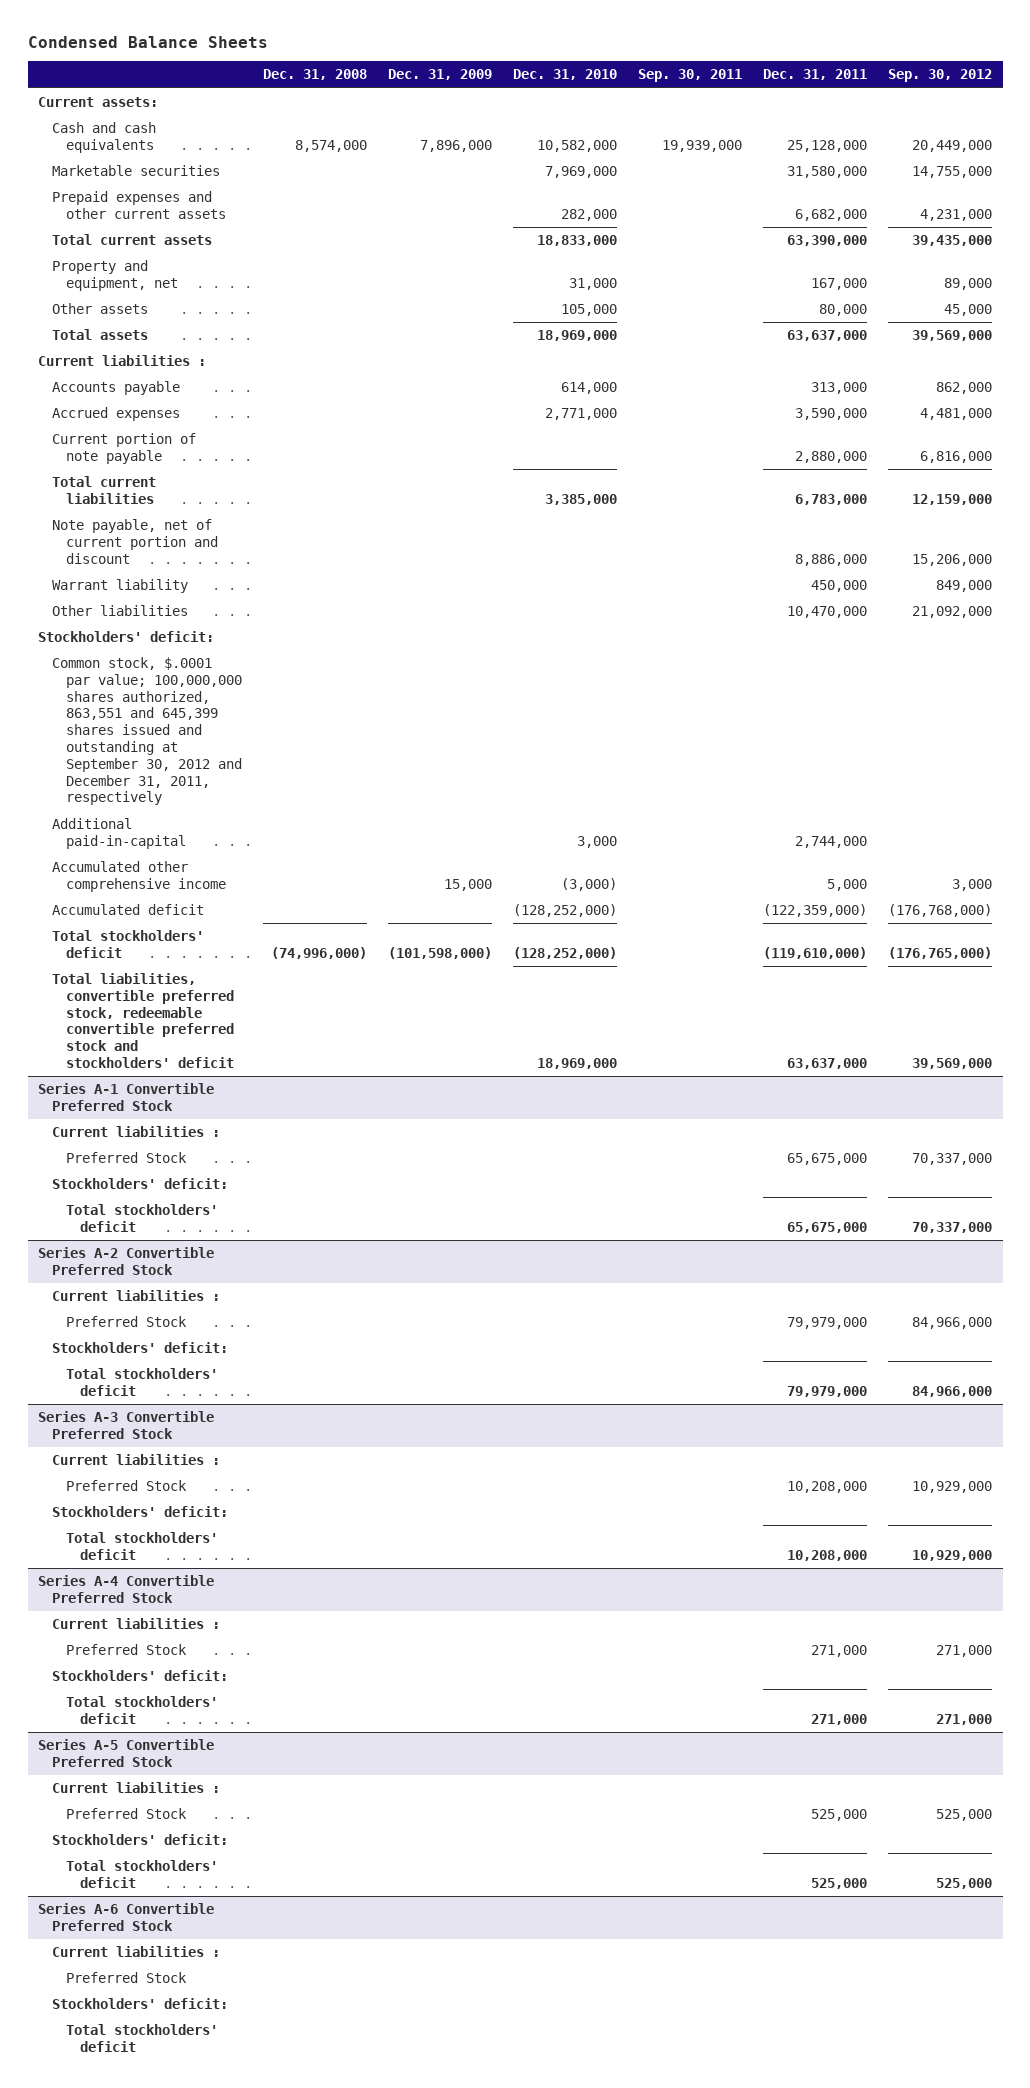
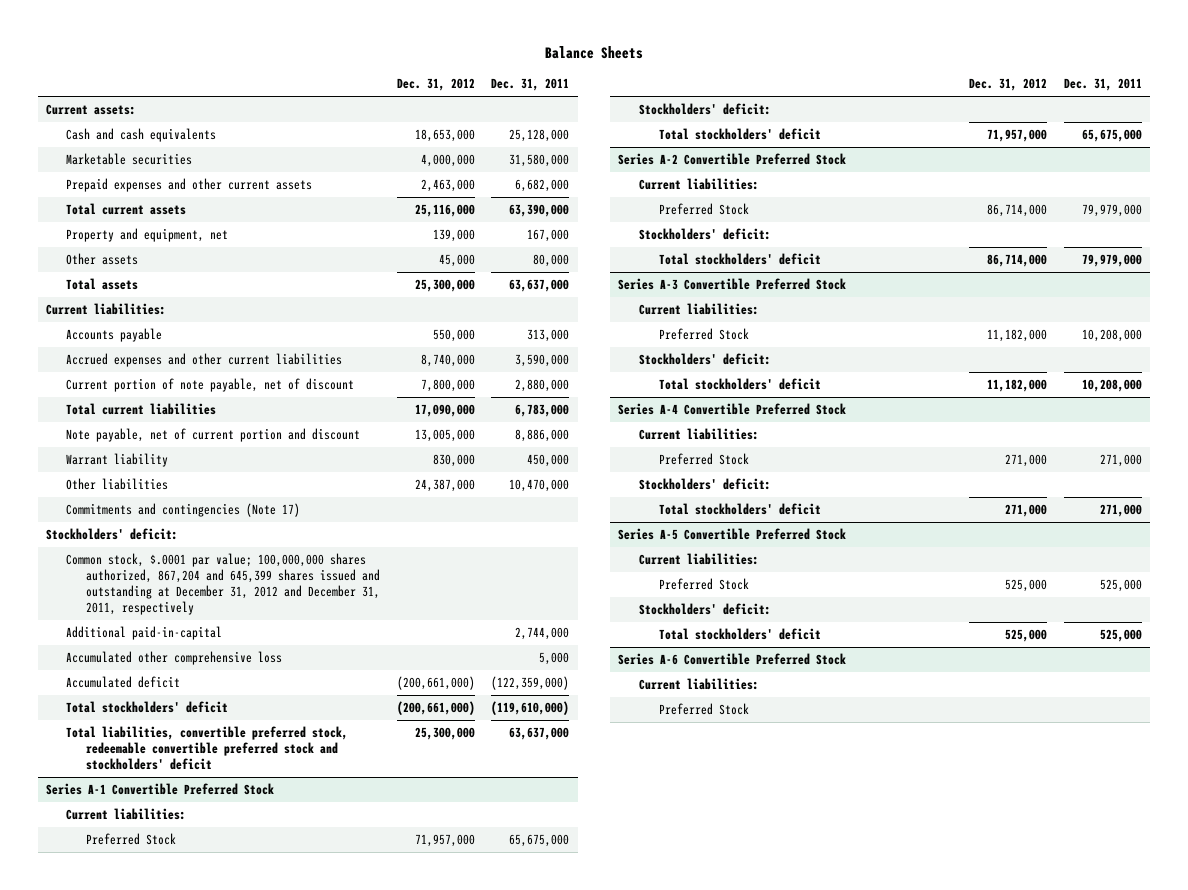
[27,36,268,49] Condensed Balance Sheets -> [544,45,643,59] Balance Sheets
[262,69,367,81] Dec. 31, 2008 -> none
[387,69,492,81] Dec. 31, 2009 -> none
[512,69,617,81] Dec. 31, 2010 -> none
[637,69,742,83] Sep. 30, 2011 -> none
[888,69,993,83] Sep. 30, 2012 -> none
none -> [396,78,475,92] Dec. 31, 2012
[38,355,207,367] Current liabilities : -> [45,303,166,316] Current liabilities:
[51,407,180,422] Accrued expenses -> [66,353,343,368] Accrued expenses and other current liabilities
[51,433,196,464] Current portion of note payable -> [66,378,355,393] Current portion of note payable, net of discount
none -> [66,503,301,518] Commitments and contingencies (Note 17)
[51,657,242,806] Common stock, $.0001 par value; 100,000,000 shares authorized, 863,551 and 645,399 shares issued and outstanding at September 30, 2012 and December 31, 2011, respectively -> [66,553,381,616] Common stock, $.0001 par value; 100,000,000 shares authorized, 867,204 and 645,399 shares issued and outstanding at December 31, 2012 and December 31, 2011, respectively
[51,861,226,892] Accumulated other comprehensive income -> [66,651,283,666] Accumulated other comprehensive loss
[51,1126,220,1138] Current liabilities : -> [66,808,187,821] Current liabilities:
[51,1290,220,1302] Current liabilities : -> [638,178,759,191] Current liabilities:
[51,1454,220,1466] Current liabilities : -> [638,303,759,316] Current liabilities:
[51,1618,220,1630] Current liabilities : -> [638,428,759,441] Current liabilities:
[51,1782,220,1794] Current liabilities : -> [638,553,759,566] Current liabilities:
[51,1946,220,1958] Current liabilities : -> [638,678,759,691] Current liabilities:
[51,1998,228,2010] Stockholders' deficit: -> none
[65,2024,218,2052] Total stockholders' deficit -> none

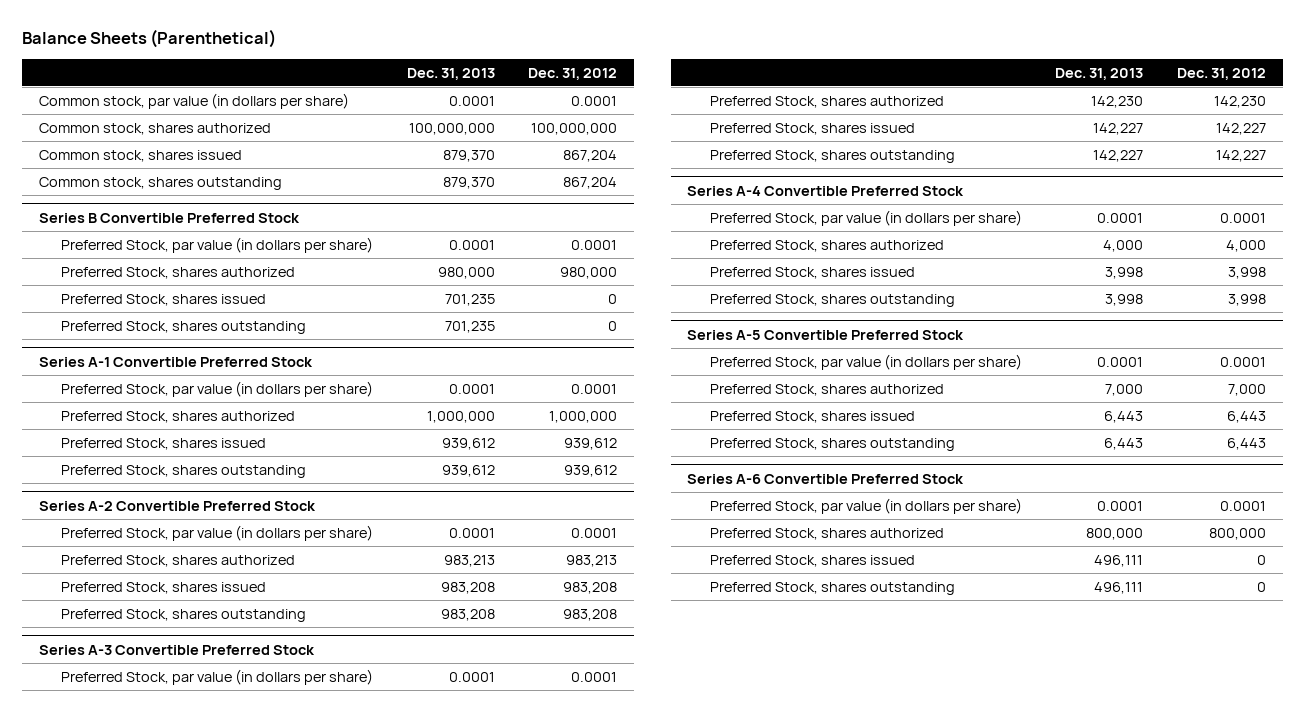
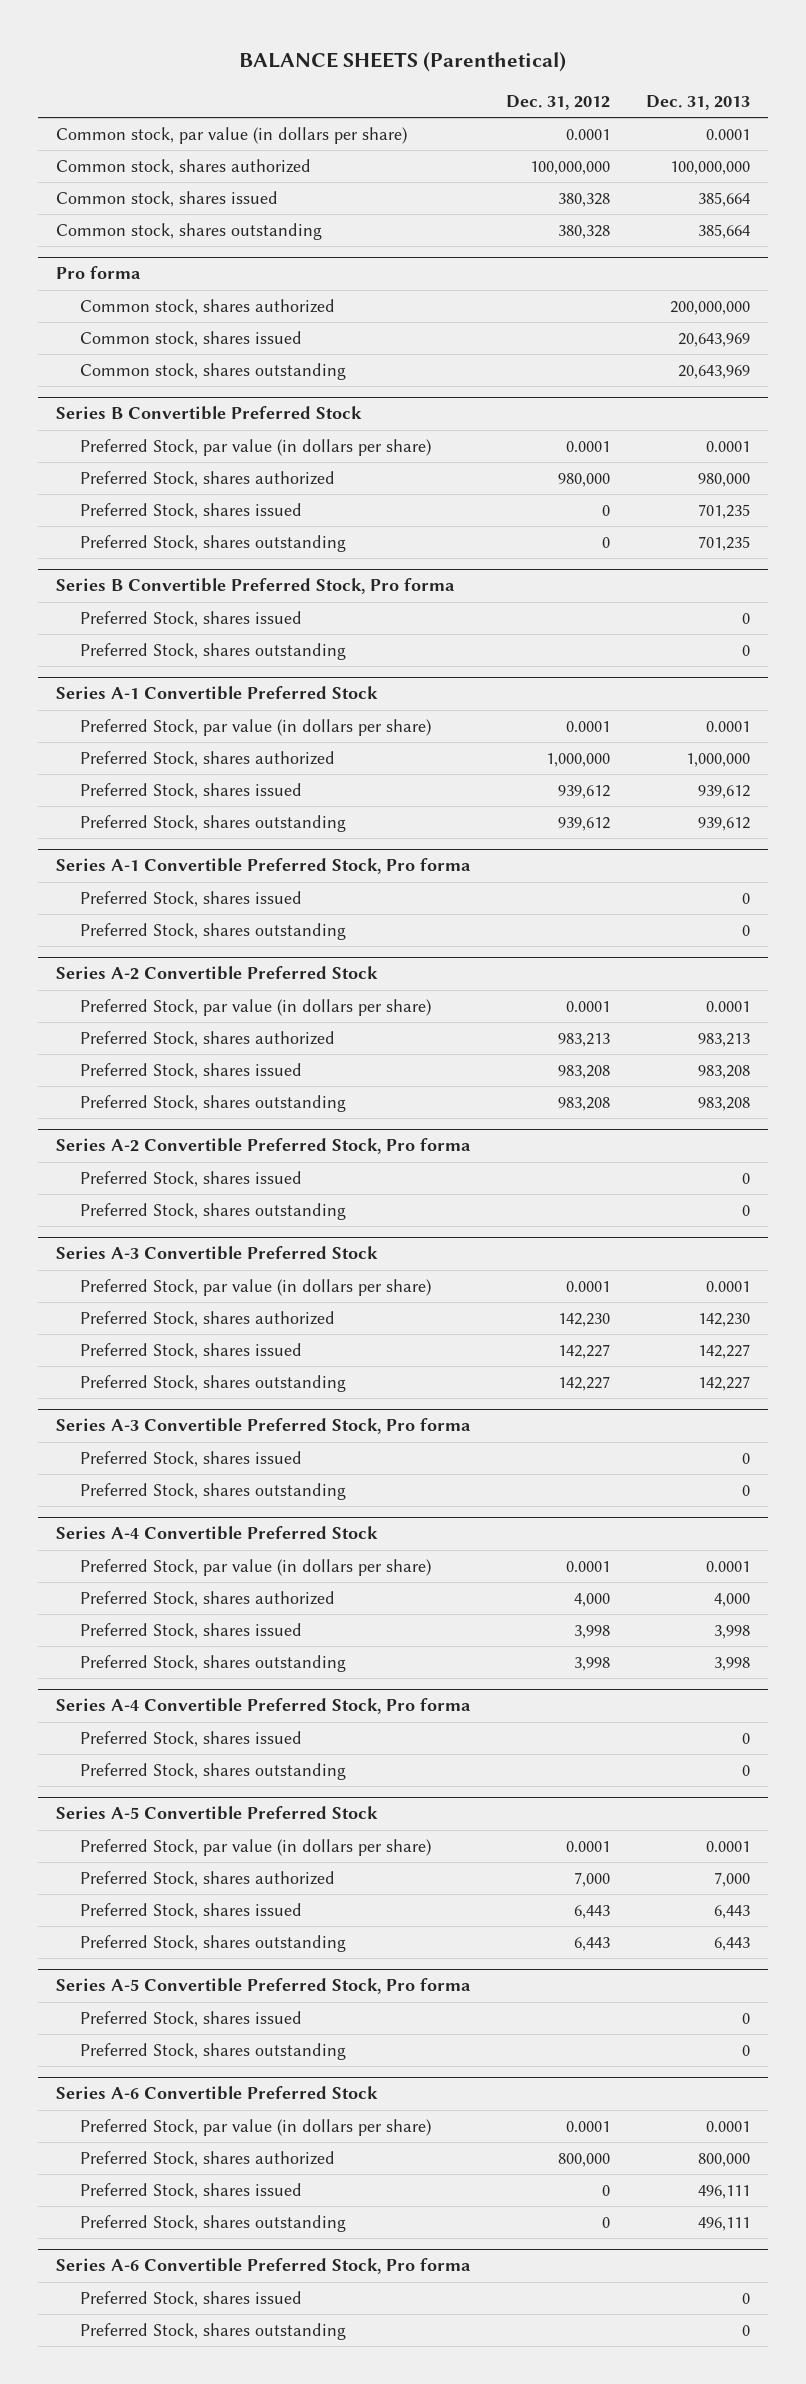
[21,29,276,49] Balance Sheets (Parenthetical) -> [239,51,567,72] BALANCE SHEETS (Parenthetical)
[442,149,495,162] 879,370 -> [697,192,750,208] 385,664
[563,149,618,162] 867,204 -> [558,193,611,208] 380,328
[442,176,495,189] 879,370 -> [697,224,750,240] 385,664
[563,176,618,189] 867,204 -> [558,225,611,240] 380,328
none -> [56,266,142,280] Pro forma
none -> [79,299,335,316] Common stock, shares authorized
none -> [79,331,302,348] Common stock, shares issued
none -> [79,363,346,381] Common stock, shares outstanding
none -> [56,578,456,595] Series B Convertible Preferred Stock, Pro forma
none -> [79,611,302,628] Preferred Stock, shares issued
none -> [79,643,346,661] Preferred Stock, shares outstanding
none -> [56,858,472,875] Series A-1 Convertible Preferred Stock, Pro forma
none -> [79,891,302,908] Preferred Stock, shares issued
none -> [79,923,346,941] Preferred Stock, shares outstanding
none -> [56,1138,472,1155] Series A-2 Convertible Preferred Stock, Pro forma
none -> [79,1171,302,1188] Preferred Stock, shares issued
none -> [79,1203,346,1221] Preferred Stock, shares outstanding
none -> [56,1418,472,1435] Series A-3 Convertible Preferred Stock, Pro forma
none -> [79,1451,302,1468] Preferred Stock, shares issued
none -> [79,1483,346,1501] Preferred Stock, shares outstanding
none -> [56,1698,472,1715] Series A-4 Convertible Preferred Stock, Pro forma
none -> [79,1731,302,1748] Preferred Stock, shares issued
none -> [79,1763,346,1781] Preferred Stock, shares outstanding
none -> [56,1978,472,1995] Series A-5 Convertible Preferred Stock, Pro forma
none -> [79,2011,302,2028] Preferred Stock, shares issued
none -> [79,2043,346,2061] Preferred Stock, shares outstanding
none -> [56,2258,472,2275] Series A-6 Convertible Preferred Stock, Pro forma
none -> [79,2291,302,2308] Preferred Stock, shares issued
none -> [79,2323,346,2341] Preferred Stock, shares outstanding

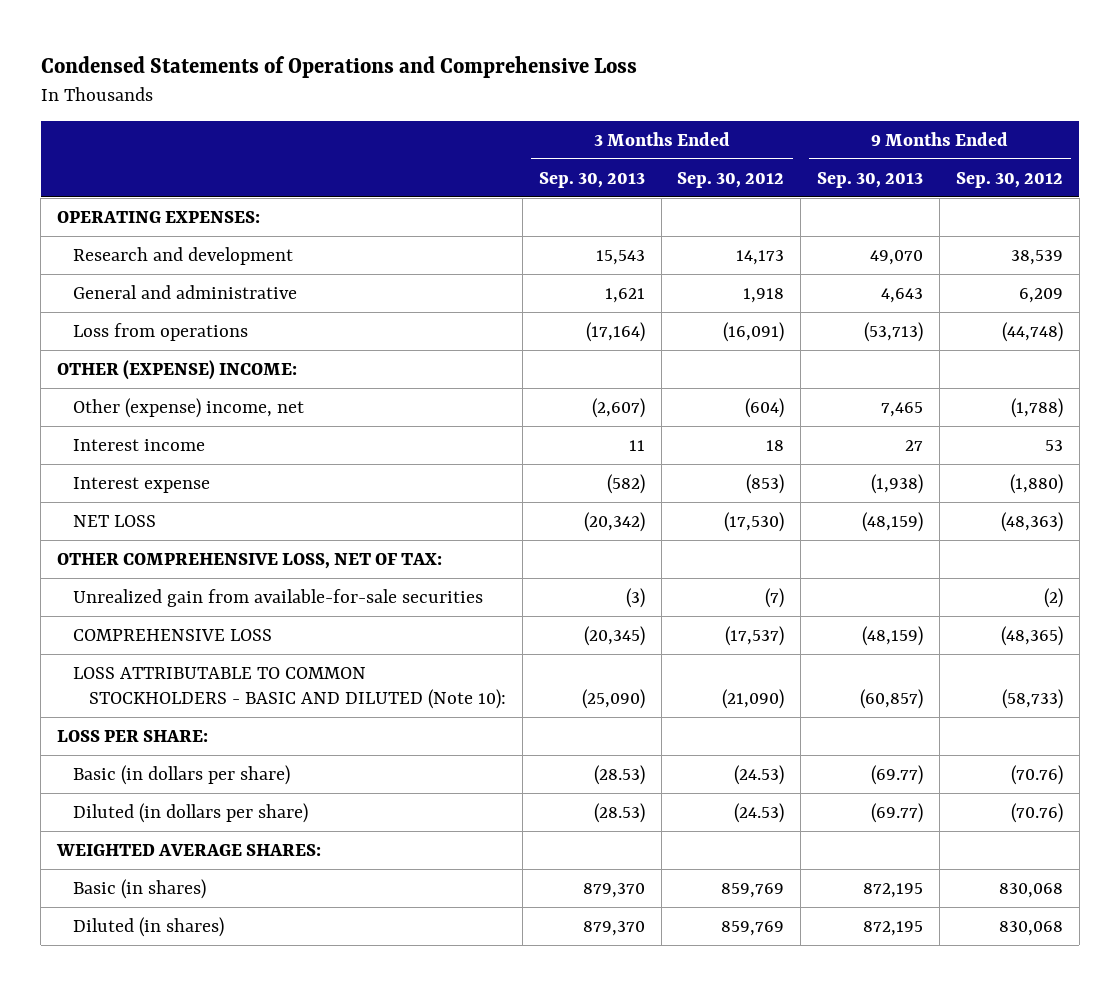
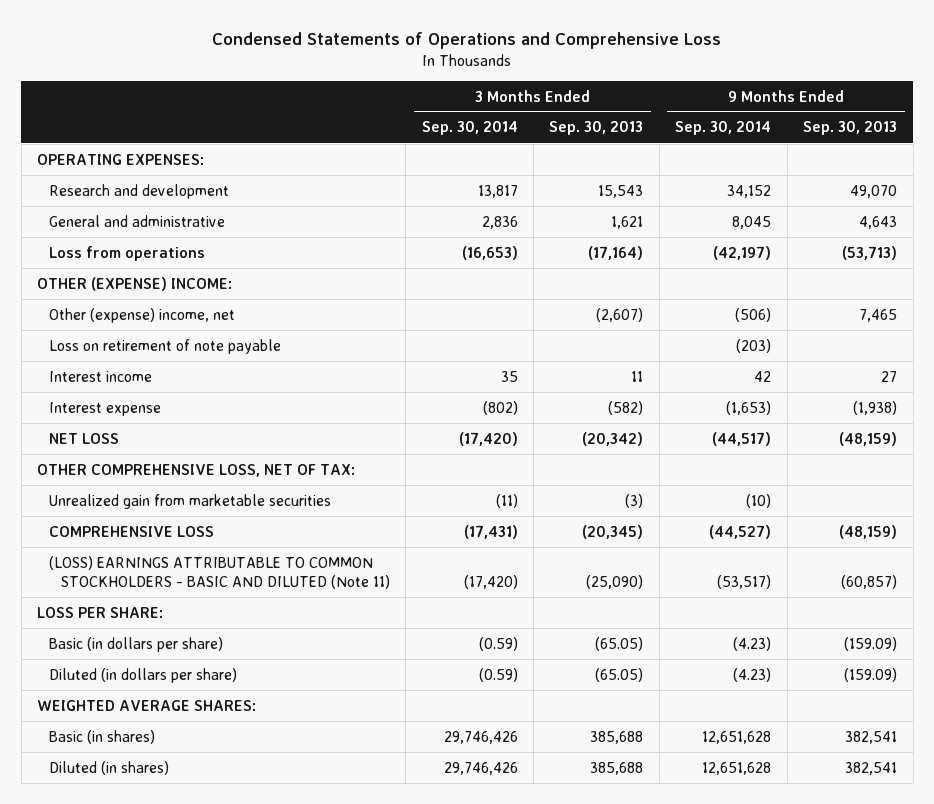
[677,171,785,188] Sep. 30, 2012 -> none
[955,171,1063,188] Sep. 30, 2012 -> none
none -> [421,121,518,136] Sep. 30, 2014
none -> [675,121,772,136] Sep. 30, 2014
none -> [48,338,281,354] Loss on retirement of note payable
[73,588,484,607] Unrealized gain from available-for-sale securities -> [48,493,331,509] Unrealized gain from marketable securities
[73,666,507,710] LOSS ATTRIBUTABLE TO COMMON STOCKHOLDERS - BASIC AND DILUTED (Note 10): -> [48,555,390,589] (LOSS) EARNINGS ATTRIBUTABLE TO COMMON STOCKHOLDERS - BASIC AND DILUTED (Note 11)
[593,764,645,785] (28.53) -> [595,636,644,651] (65.05)
[871,764,924,785] (69.77) -> [844,636,898,651] (159.09)
[593,802,645,823] (28.53) -> [595,667,644,682] (65.05)
[871,802,924,823] (69.77) -> [844,667,898,682] (159.09)
[582,882,645,898] 879,370 -> [590,730,644,744] 385,688
[863,882,924,898] 872,195 -> [845,730,898,744] 382,541
[582,920,645,936] 879,370 -> [590,761,644,775] 385,688
[863,920,924,936] 872,195 -> [845,761,898,775] 382,541

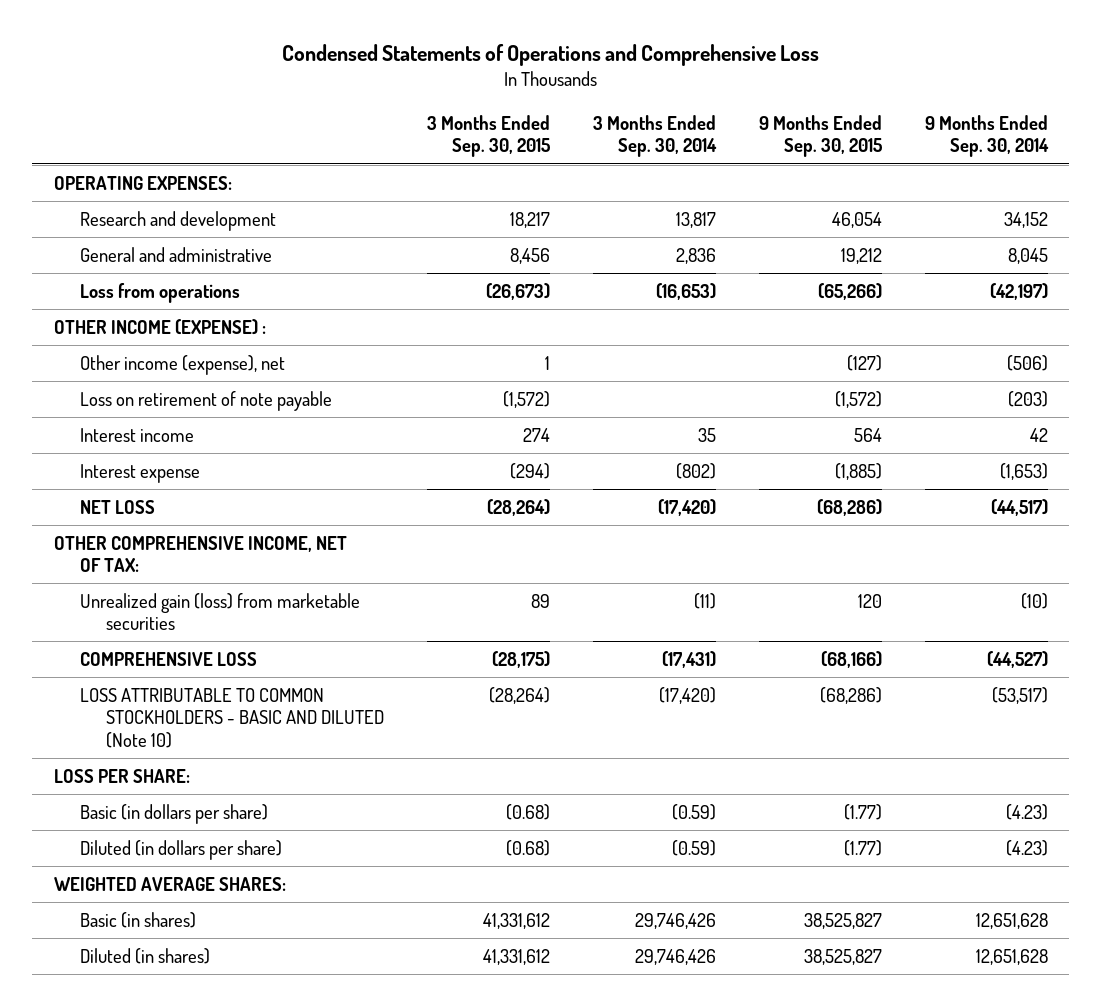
[549,121,644,136] Sep. 30, 2013 -> none
[803,121,898,136] Sep. 30, 2013 -> none
none -> [427,114,551,158] 3 Months Ended Sep. 30, 2015
none -> [758,114,882,158] 9 Months Ended Sep. 30, 2015
[37,276,233,291] OTHER (EXPENSE) INCOME: -> [53,318,266,335] OTHER INCOME (EXPENSE) :
[48,307,235,323] Other (expense) income, net -> [79,354,285,375] Other income (expense), net
[37,463,356,477] OTHER COMPREHENSIVE LOSS, NET OF TAX: -> [53,535,347,573] OTHER COMPREHENSIVE INCOME, NET OF TAX:
[48,493,331,509] Unrealized gain from marketable securities -> [79,592,360,631] Unrealized gain (loss) from marketable securities
[48,555,390,589] (LOSS) EARNINGS ATTRIBUTABLE TO COMMON STOCKHOLDERS - BASIC AND DILUTED (Note 11) -> [79,687,385,748] LOSS ATTRIBUTABLE TO COMMON STOCKHOLDERS - BASIC AND DILUTED (Note 10)

